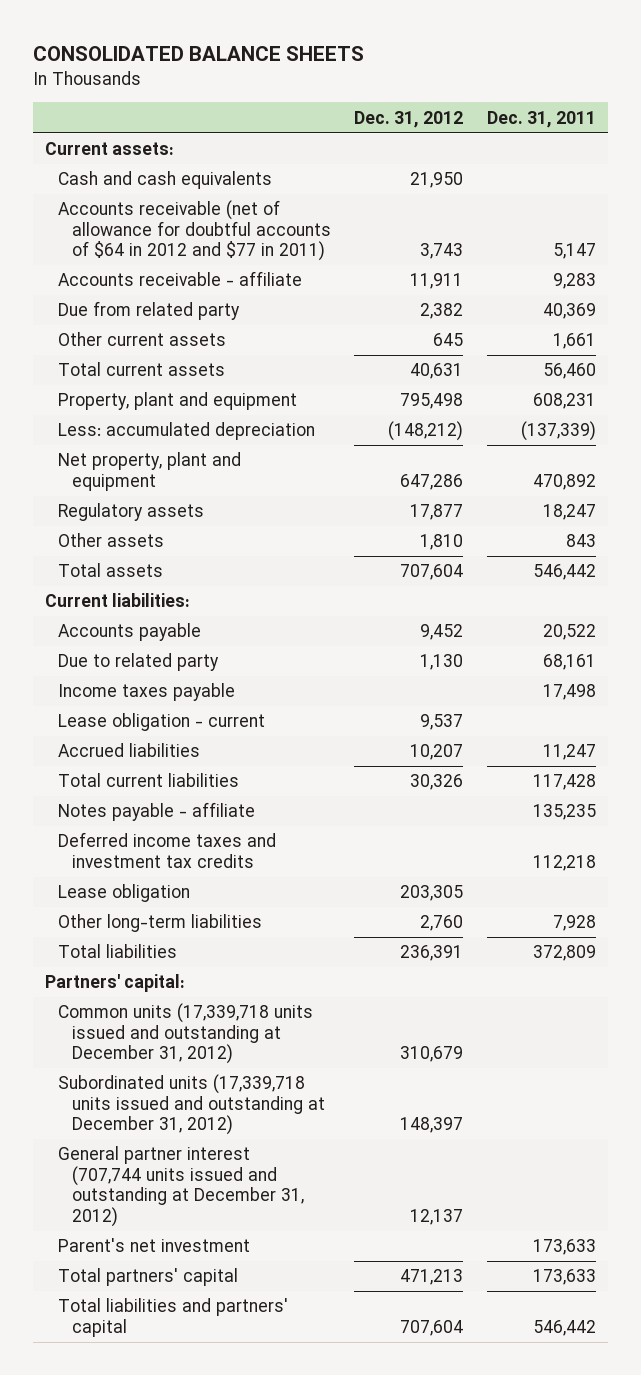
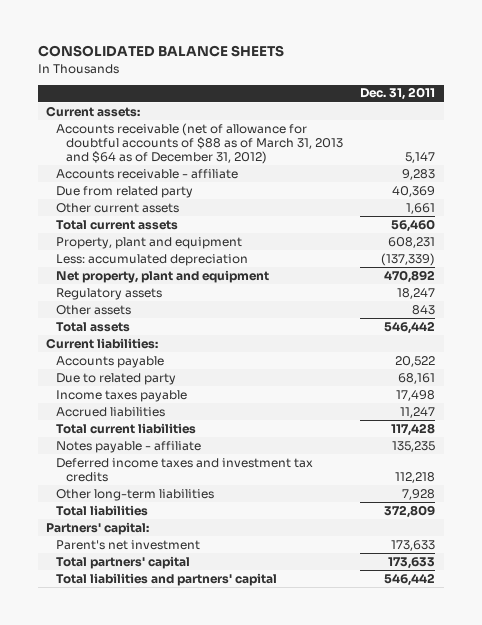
[354,110,464,128] Dec. 31, 2012 -> none
[58,171,273,190] Cash and cash equivalents -> none
[58,200,331,262] Accounts receivable (net of allowance for doubtful accounts of $64 in 2012 and $77 in 2011) -> [56,122,343,164] Accounts receivable (net of allowance for doubtful accounts of $88 as of March 31, 2013 and $64 as of December 31, 2012)
[58,713,266,732] Lease obligation - current -> none
[58,884,191,903] Lease obligation -> none
[58,1003,314,1065] Common units (17,339,718 units issued and outstanding at December 31, 2012) -> none
[58,1074,325,1136] Subordinated units (17,339,718 units issued and outstanding at December 31, 2012) -> none
[58,1146,304,1227] General partner interest (707,744 units issued and outstanding at December 31, 2012) -> none

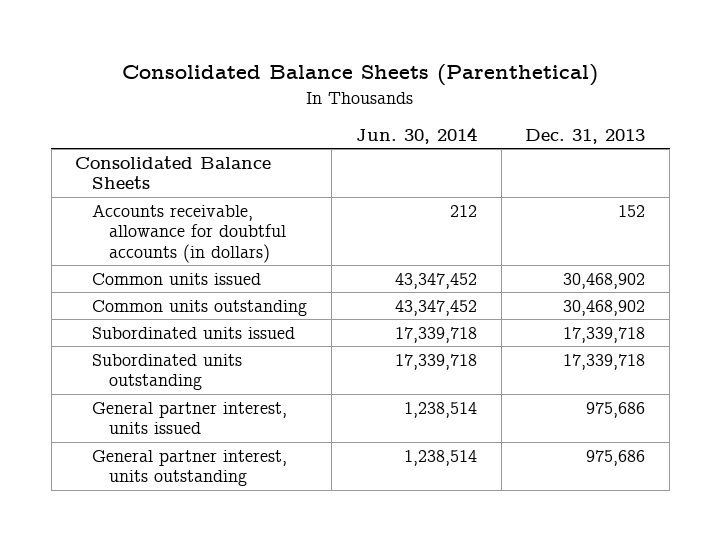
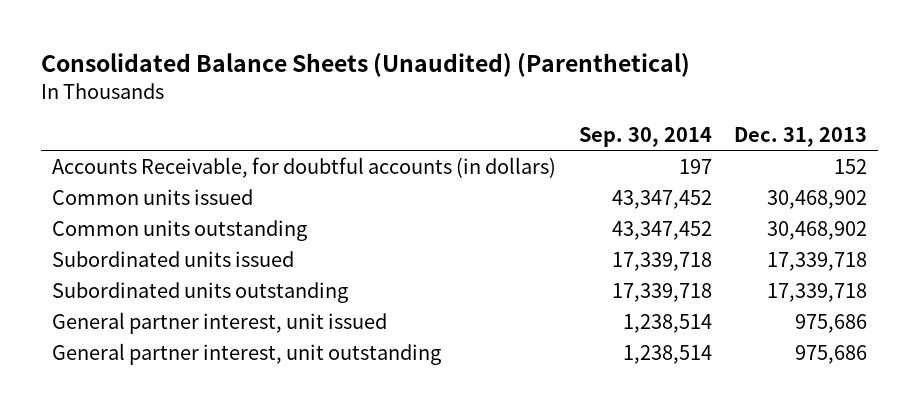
[122,64,599,87] Consolidated Balance Sheets (Parenthetical) -> [40,52,690,77] Consolidated Balance Sheets (Unaudited) (Parenthetical)
[355,127,477,145] Jun. 30, 2014 -> none
none -> [578,127,712,148] Sep. 30, 2014
[75,155,272,190] Consolidated Balance Sheets -> none
[92,203,287,264] Accounts receivable, allowance for doubtful accounts (in dollars) -> [51,156,556,178] Accounts Receivable, for doubtful accounts (in dollars)
[92,401,288,435] General partner interest, units issued -> [51,311,387,334] General partner interest, unit issued
[92,449,288,487] General partner interest, units outstanding -> [51,342,441,365] General partner interest, unit outstanding

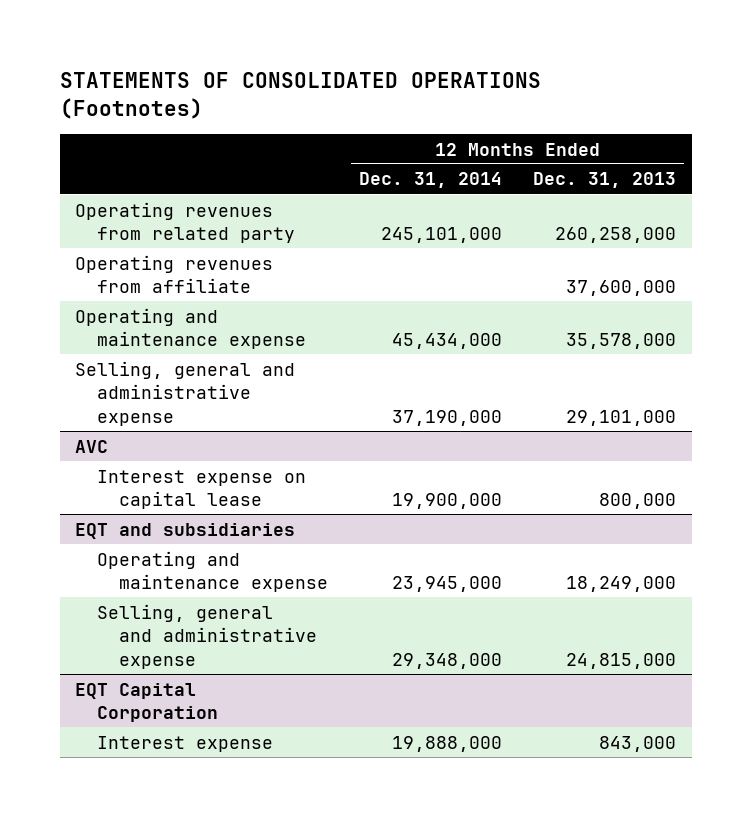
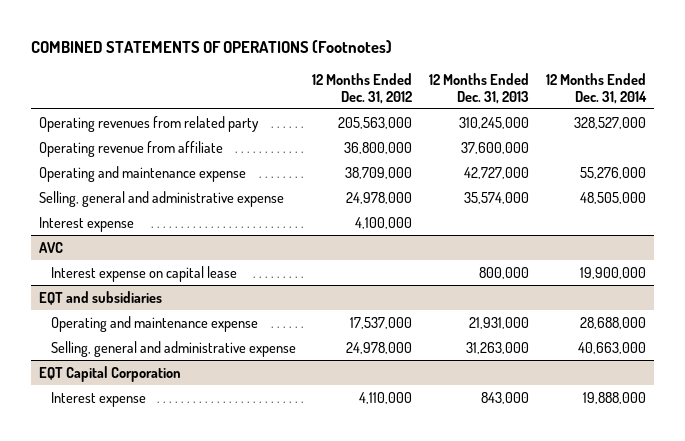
[59,71,541,119] STATEMENTS OF CONSOLIDATED OPERATIONS (Footnotes) -> [30,40,392,54] COMBINED STATEMENTS OF OPERATIONS (Footnotes)
none -> [312,73,413,104] 12 Months Ended Dec. 31, 2012
[381,227,503,244] 245,101,000 -> [573,116,646,129] 328,527,000
[555,227,677,244] 260,258,000 -> [458,116,529,129] 310,245,000
[75,254,274,294] Operating revenues from affiliate -> [39,140,224,157] Operating revenue from affiliate
[392,333,503,350] 45,434,000 -> [579,166,646,179] 55,276,000
[566,333,677,350] 35,578,000 -> [463,166,529,179] 42,727,000
[392,409,503,426] 37,190,000 -> [579,191,646,204] 48,505,000
[566,409,677,426] 29,101,000 -> [463,191,529,204] 35,574,000
none -> [39,216,135,232] Interest expense
[392,576,503,593] 23,945,000 -> [579,316,646,329] 28,688,000
[566,576,677,593] 18,249,000 -> [468,316,529,329] 21,931,000
[392,652,503,669] 29,348,000 -> [577,341,646,354] 40,663,000
[566,652,677,669] 24,815,000 -> [465,341,529,354] 31,263,000

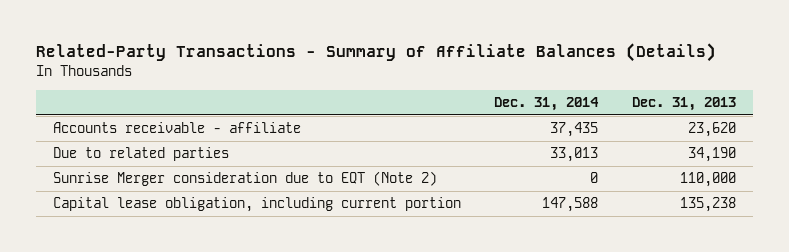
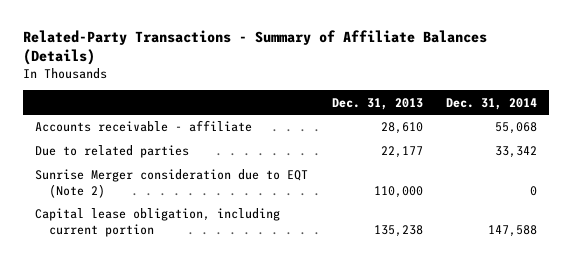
[550,122,599,138] 37,435 -> [495,122,538,135] 55,068
[688,122,737,138] 23,620 -> [380,122,423,135] 28,610
[550,147,599,163] 33,013 -> [495,146,538,159] 33,342
[688,147,737,163] 34,190 -> [380,146,423,159] 22,177

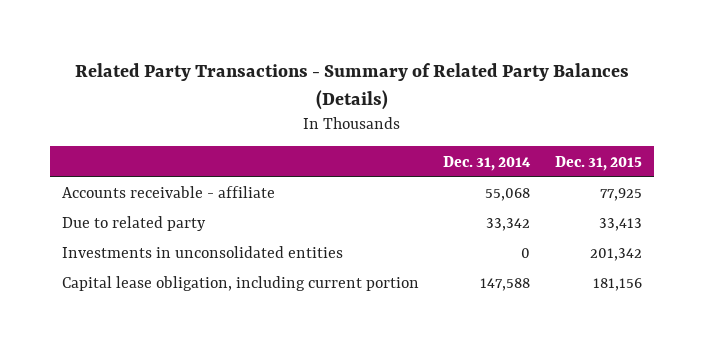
[22,29,487,66] Related-Party Transactions - Summary of Affiliate Balances (Details) -> [74,63,629,110] Related Party Transactions - Summary of Related Party Balances (Details)
[331,97,423,110] Dec. 31, 2013 -> none
none -> [554,155,642,171] Dec. 31, 2015
[34,169,308,198] Sunrise Merger consideration due to EQT (Note 2) -> none
[34,145,189,159] Due to related parties -> [61,216,206,232] Due to related party
none -> [61,246,343,259] Investments in unconsolidated entities

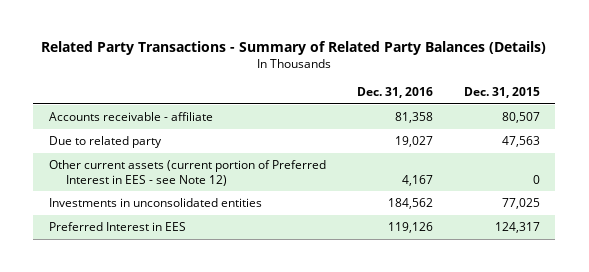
[443,155,532,171] Dec. 31, 2014 -> none
none -> [356,87,433,99] Dec. 31, 2016
[61,276,419,292] Capital lease obligation, including current portion -> none
[599,188,642,202] 77,925 -> [501,112,540,124] 80,507
[598,218,642,232] 33,413 -> [501,136,540,148] 47,563
none -> [48,160,326,186] Other current assets (current portion of Preferred Interest in EES - see Note 12)
[589,248,642,262] 201,342 -> [501,198,540,210] 77,025
none -> [48,222,186,232] Preferred Interest in EES

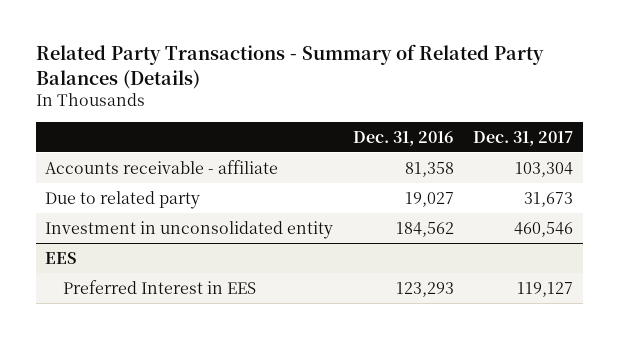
[463,87,540,99] Dec. 31, 2015 -> none
none -> [472,130,573,146] Dec. 31, 2017
[48,160,326,186] Other current assets (current portion of Preferred Interest in EES - see Note 12) -> none
[48,198,262,208] Investments in unconsolidated entities -> [45,220,334,239] Investment in unconsolidated entity
none -> [45,251,78,264] EES
[387,222,433,234] 119,126 -> [395,281,454,297] 123,293

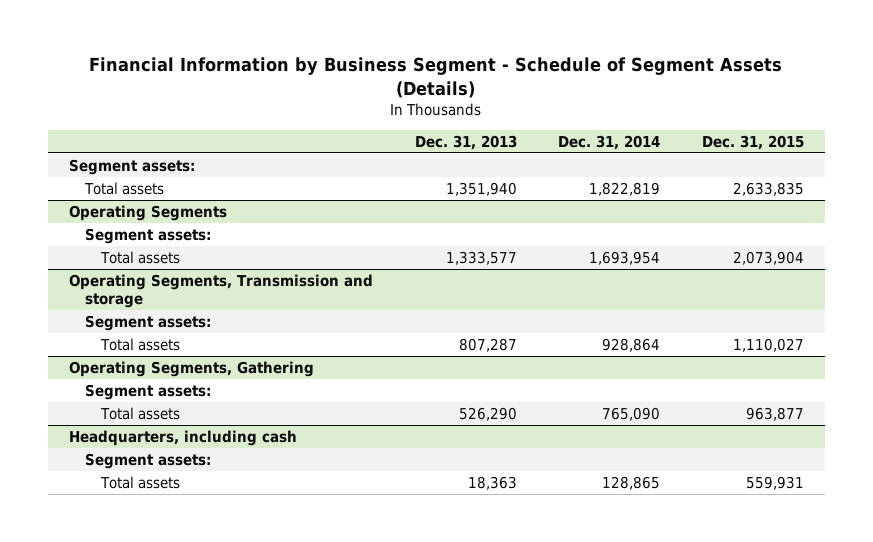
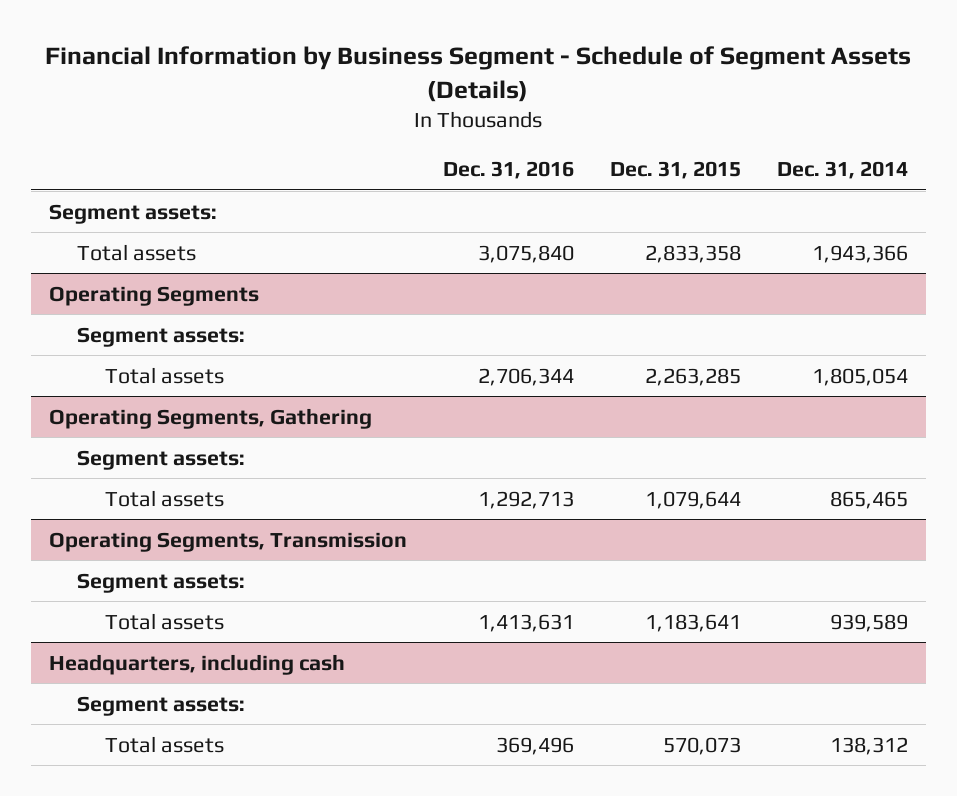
[414,135,517,151] Dec. 31, 2013 -> none
none -> [442,161,574,180] Dec. 31, 2016
[589,181,661,196] 1,822,819 -> [811,244,908,263] 1,943,366
[732,181,804,196] 2,633,835 -> [644,244,741,263] 2,833,358
[68,273,373,309] Operating Segments, Transmission and storage -> none
[84,314,211,331] Segment assets: -> none
[99,337,180,351] Total assets -> none
[589,250,661,265] 1,693,954 -> [811,367,908,386] 1,805,054
[732,250,804,265] 2,073,904 -> [644,367,741,386] 2,263,285
[602,406,661,421] 765,090 -> [829,490,908,509] 865,465
[745,406,804,421] 963,877 -> [644,490,741,509] 1,079,644
none -> [48,531,407,552] Operating Segments, Transmission
none -> [77,572,246,593] Segment assets:
none -> [105,612,225,630] Total assets
[602,475,661,490] 128,865 -> [829,736,908,755] 138,312
[745,475,804,490] 559,931 -> [662,736,741,755] 570,073

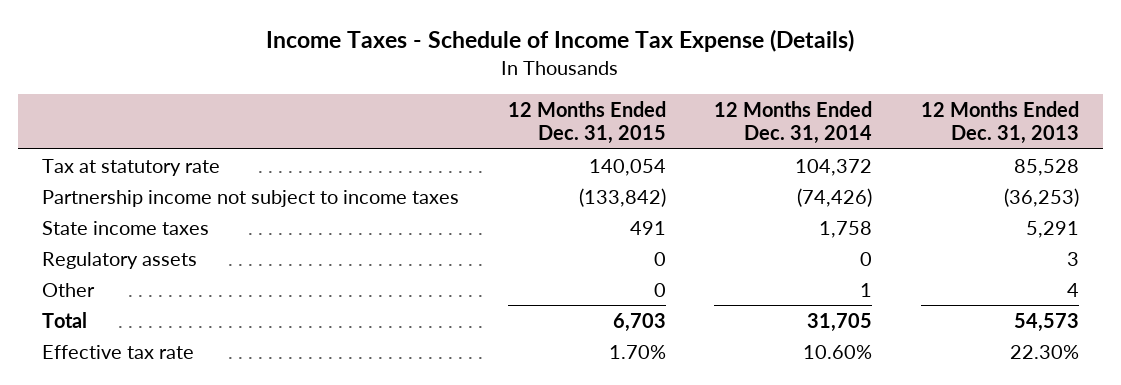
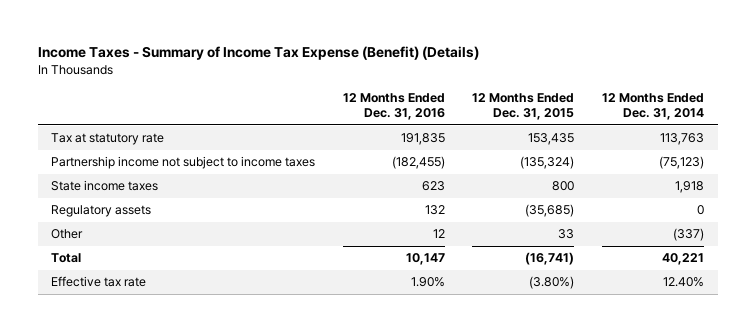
[266,29,855,53] Income Taxes - Schedule of Income Tax Expense (Details) -> [37,45,479,60] Income Taxes - Summary of Income Tax Expense (Benefit) (Details)
[920,100,1079,145] 12 Months Ended Dec. 31, 2013 -> none
none -> [342,93,445,121] 12 Months Ended Dec. 31, 2016
[588,158,666,176] 140,054 -> [528,133,575,146] 153,435
[795,158,873,176] 104,372 -> [659,133,704,146] 113,763
[578,187,666,207] (133,842) -> [520,156,575,170] (135,324)
[797,187,873,207] (74,426) -> [658,156,704,170] (75,123)
[629,220,666,235] 491 -> [552,181,575,192] 800
[819,220,873,238] 1,758 -> [674,181,704,194] 1,918
[653,251,666,266] 0 -> [525,204,575,218] (35,685)
[653,282,666,297] 0 -> [558,229,575,240] 33
[860,282,873,297] 1 -> [672,228,704,242] (337)
[612,312,666,332] 6,703 -> [525,252,575,266] (16,741)
[807,312,873,332] 31,705 -> [661,253,704,266] 40,221
[608,344,666,359] 1.70% -> [529,276,575,290] (3.80%)
[803,344,873,359] 10.60% -> [662,277,704,288] 12.40%

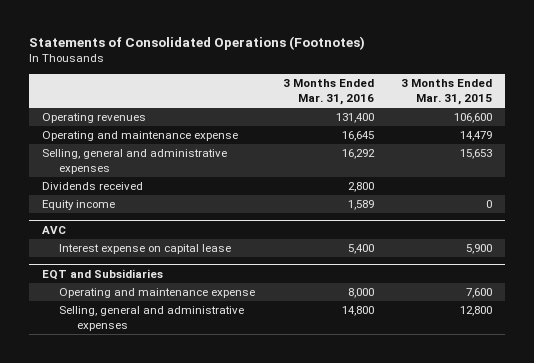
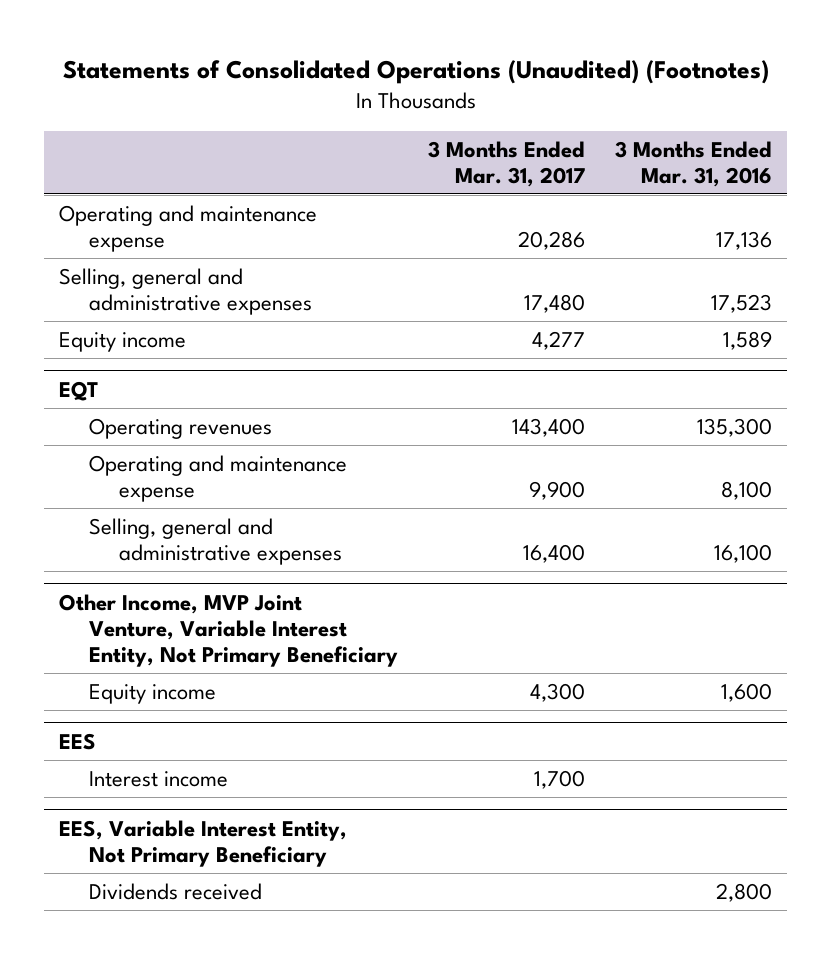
[28,35,365,50] Statements of Consolidated Operations (Footnotes) -> [62,60,769,85] Statements of Consolidated Operations (Unaudited) (Footnotes)
[400,79,492,106] 3 Months Ended Mar. 31, 2015 -> none
none -> [428,140,586,187] 3 Months Ended Mar. 31, 2017
[42,113,147,124] Operating revenues -> none
[42,182,144,191] Dividends received -> none
[341,131,374,142] 16,645 -> [716,230,773,250] 17,136
[341,149,375,160] 16,292 -> [711,293,773,313] 17,523
[42,225,67,234] AVC -> none
[59,244,232,255] Interest expense on capital lease -> none
[42,268,164,280] EQT and Subsidiaries -> [58,380,98,401] EQT
none -> [88,417,272,439] Operating revenues
[347,288,374,299] 8,000 -> [721,480,773,500] 8,100
[341,306,374,317] 14,800 -> [714,543,773,563] 16,100
none -> [58,593,398,667] Other Income, MVP Joint Venture, Variable Interest Entity, Not Primary Beneficiary
none -> [88,683,216,704] Equity income
none -> [58,732,96,750] EES
none -> [88,770,228,787] Interest income
none -> [58,819,347,867] EES, Variable Interest Entity, Not Primary Beneficiary
none -> [88,882,262,900] Dividends received

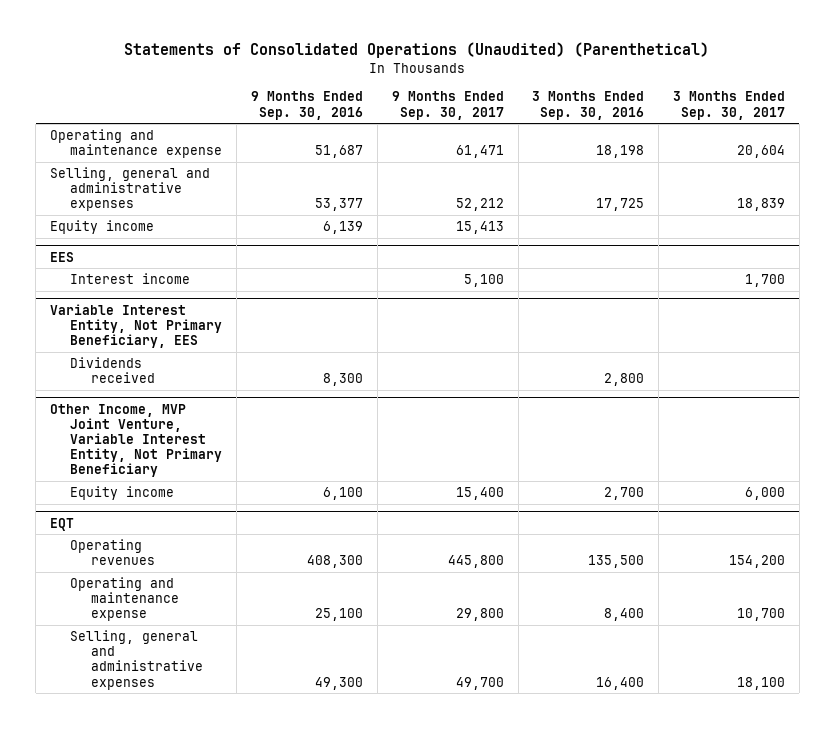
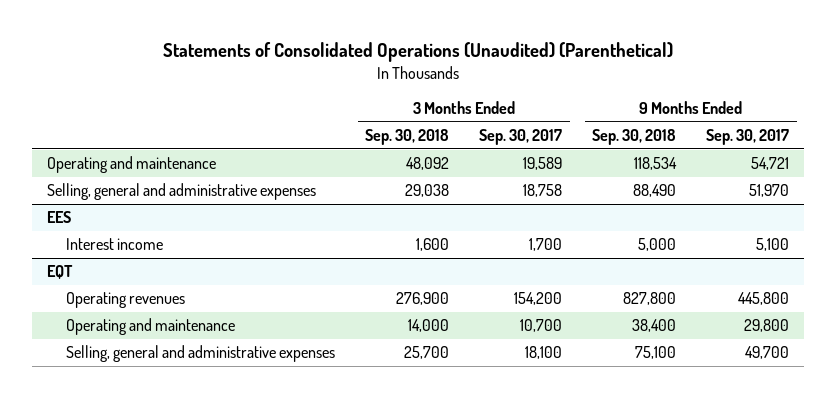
[251,91,364,120] 9 Months Ended Sep. 30, 2016 -> none
[532,91,645,120] 3 Months Ended Sep. 30, 2016 -> none
none -> [365,129,450,146] Sep. 30, 2018
none -> [592,129,677,146] Sep. 30, 2018
[49,219,154,234] Equity income -> none
[49,128,223,159] Operating and maintenance expense -> [46,156,216,174] Operating and maintenance
[455,145,504,159] 61,471 -> [751,157,790,171] 54,721
[737,145,786,159] 20,604 -> [523,157,563,171] 19,589
[455,198,504,212] 52,212 -> [749,184,790,198] 51,970
[737,198,786,212] 18,839 -> [523,184,563,198] 18,758
[49,303,223,348] Variable Interest Entity, Not Primary Beneficiary, EES -> none
[70,356,155,384] Dividends received -> none
[49,403,223,478] Other Income, MVP Joint Venture, Variable Interest Entity, Not Primary Beneficiary -> none
[70,485,175,500] Equity income -> none
[70,576,179,622] Operating and maintenance expense -> [66,318,236,336] Operating and maintenance

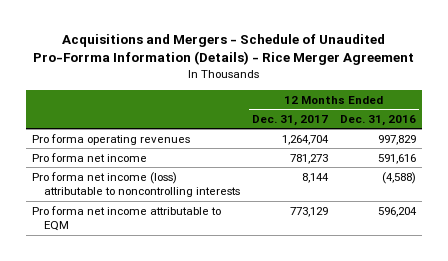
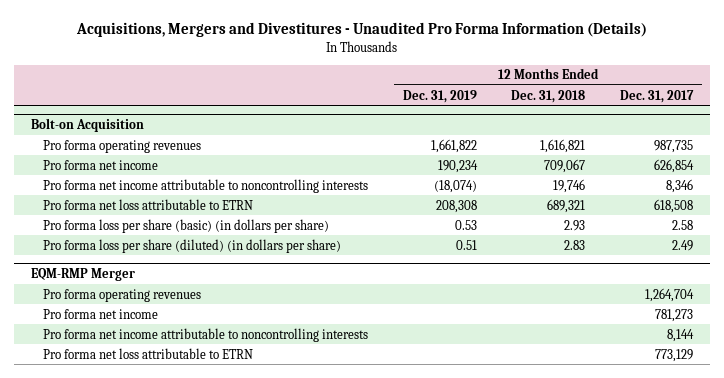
[32,34,414,66] Acquisitions and Mergers - Schedule of Unaudited Pro-Forrma Information (Details) - Rice Merger Agreement -> [75,21,647,37] Acquisitions, Mergers and Divestitures - Unaudited Pro Forma Information (Details)
[339,114,416,126] Dec. 31, 2016 -> none
none -> [402,89,477,103] Dec. 31, 2019
none -> [511,89,586,103] Dec. 31, 2018
none -> [30,117,144,132] Bolt-on Acquisition
none -> [43,139,202,153] Pro forma operating revenues
none -> [43,159,159,170] Pro forma net income
none -> [43,178,369,193] Pro forma net income attributable to noncontrolling interests
none -> [43,198,254,210] Pro forma net loss attributable to ETRN
none -> [43,218,330,233] Pro forma loss per share (basic) (in dollars per share)
none -> [43,238,342,253] Pro forma loss per share (diluted) (in dollars per share)
none -> [30,267,135,281] EQM-RMP Merger
[31,171,240,197] Pro forma net income (loss) attributable to noncontrolling interests -> [43,327,369,342] Pro forma net income attributable to noncontrolling interests
[31,205,221,231] Pro forma net income attributable to EQM -> [43,347,254,359] Pro forma net loss attributable to ETRN

